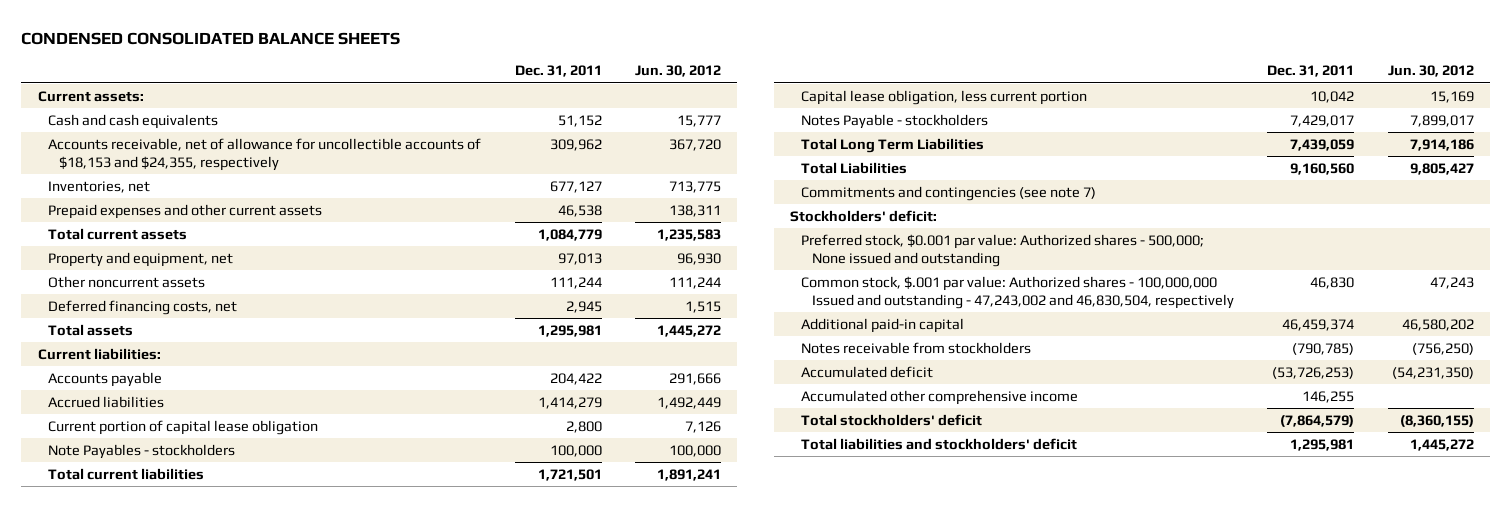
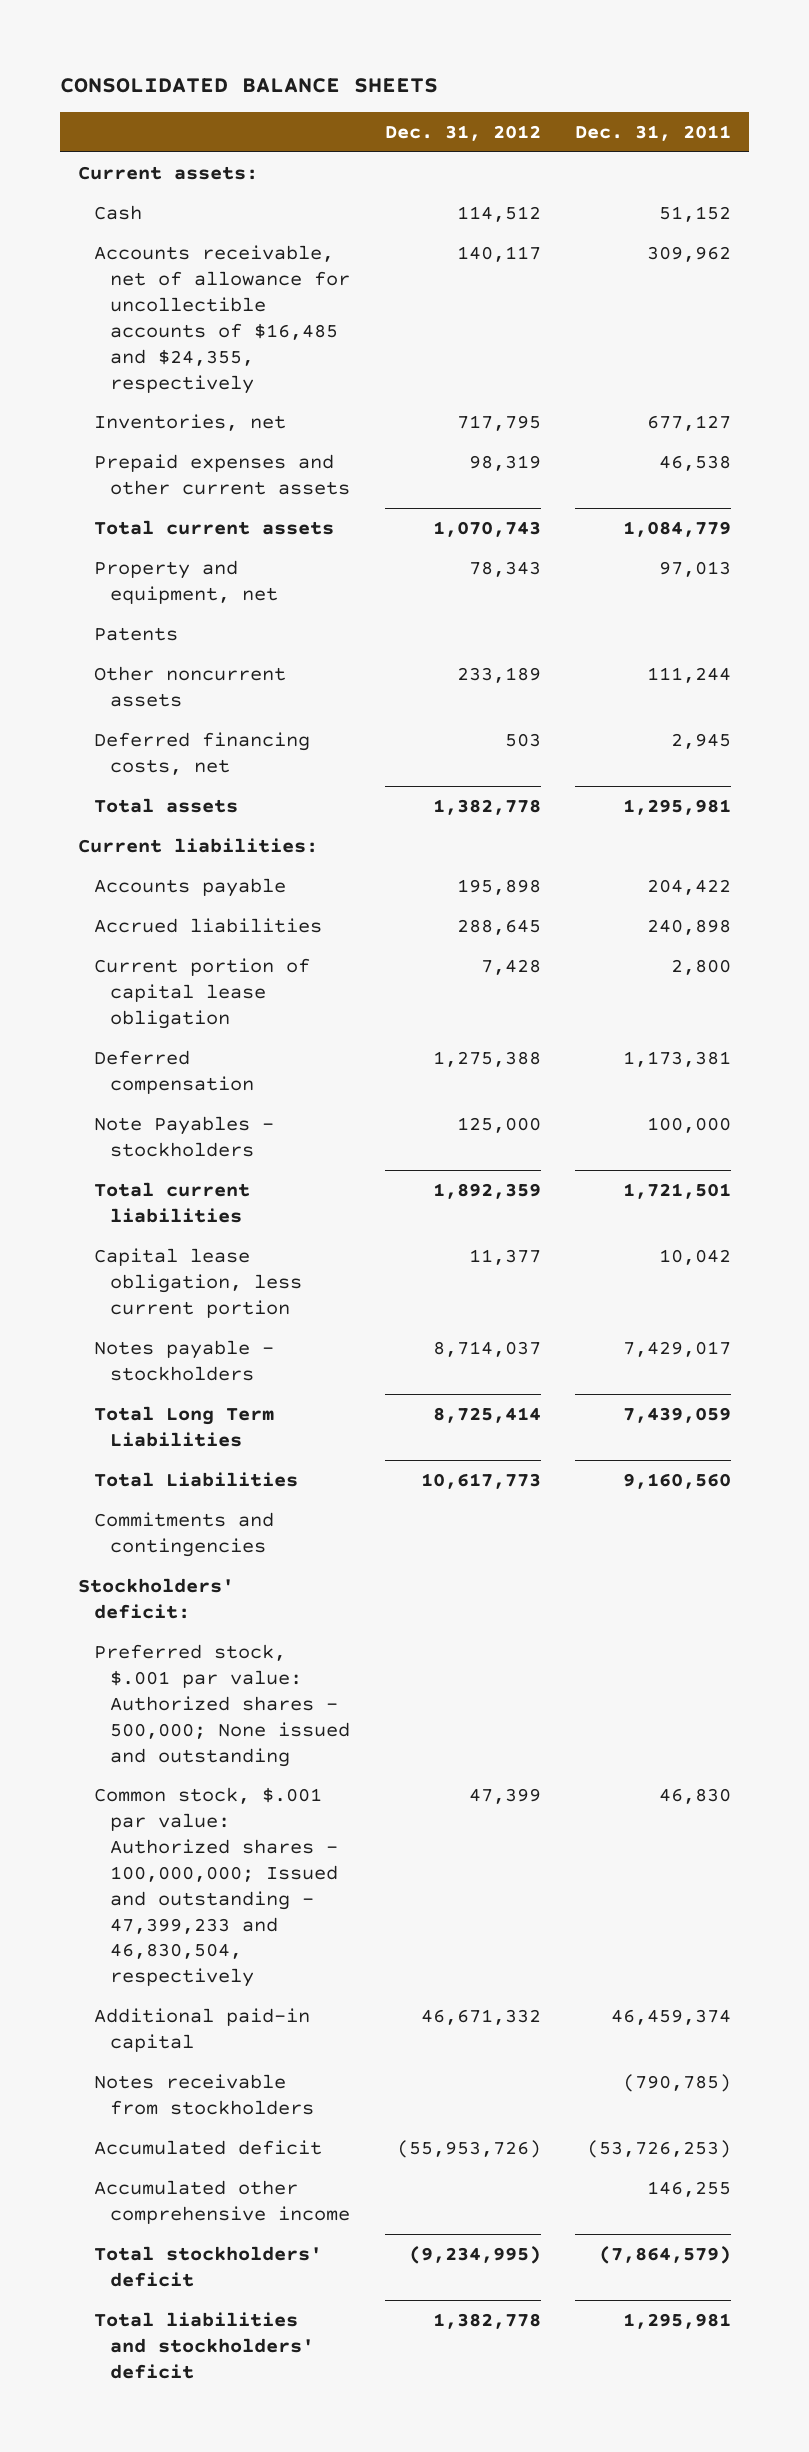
[21,31,401,45] CONDENSED CONSOLIDATED BALANCE SHEETS -> [60,77,439,93] CONSOLIDATED BALANCE SHEETS
[634,65,721,78] Jun. 30, 2012 -> none
none -> [384,124,541,141] Dec. 31, 2012
[48,113,219,129] Cash and cash equivalents -> [93,204,142,220] Cash
[48,137,482,171] Accounts receivable, net of allowance for uncollectible accounts of $18,153 and $24,355, respectively -> [93,244,351,394] Accounts receivable, net of allowance for uncollectible accounts of $16,485 and $24,355, respectively
none -> [93,626,178,641] Patents
[537,396,602,409] 1,414,279 -> [647,918,732,935] 240,898
none -> [93,1049,255,1094] Deferred compensation
[801,113,989,129] Notes Payable - stockholders -> [93,1339,274,1381] Notes payable - stockholders
[801,185,1097,201] Commitments and contingencies (see note 7) -> [93,1511,274,1557] Commitments and contingencies
[801,233,1205,267] Preferred stock, $0.001 par value: Authorized shares - 500,000; None issued and outstanding -> [93,1643,351,1767] Preferred stock, $.001 par value: Authorized shares - 500,000; None issued and outstanding
[801,275,1234,309] Common stock, $.001 par value: Authorized shares - 100,000,000 Issued and outstanding - 47,243,002 and 46,830,504, respectively -> [93,1786,339,1988] Common stock, $.001 par value: Authorized shares - 100,000,000; Issued and outstanding - 47,399,233 and 46,830,504, respectively

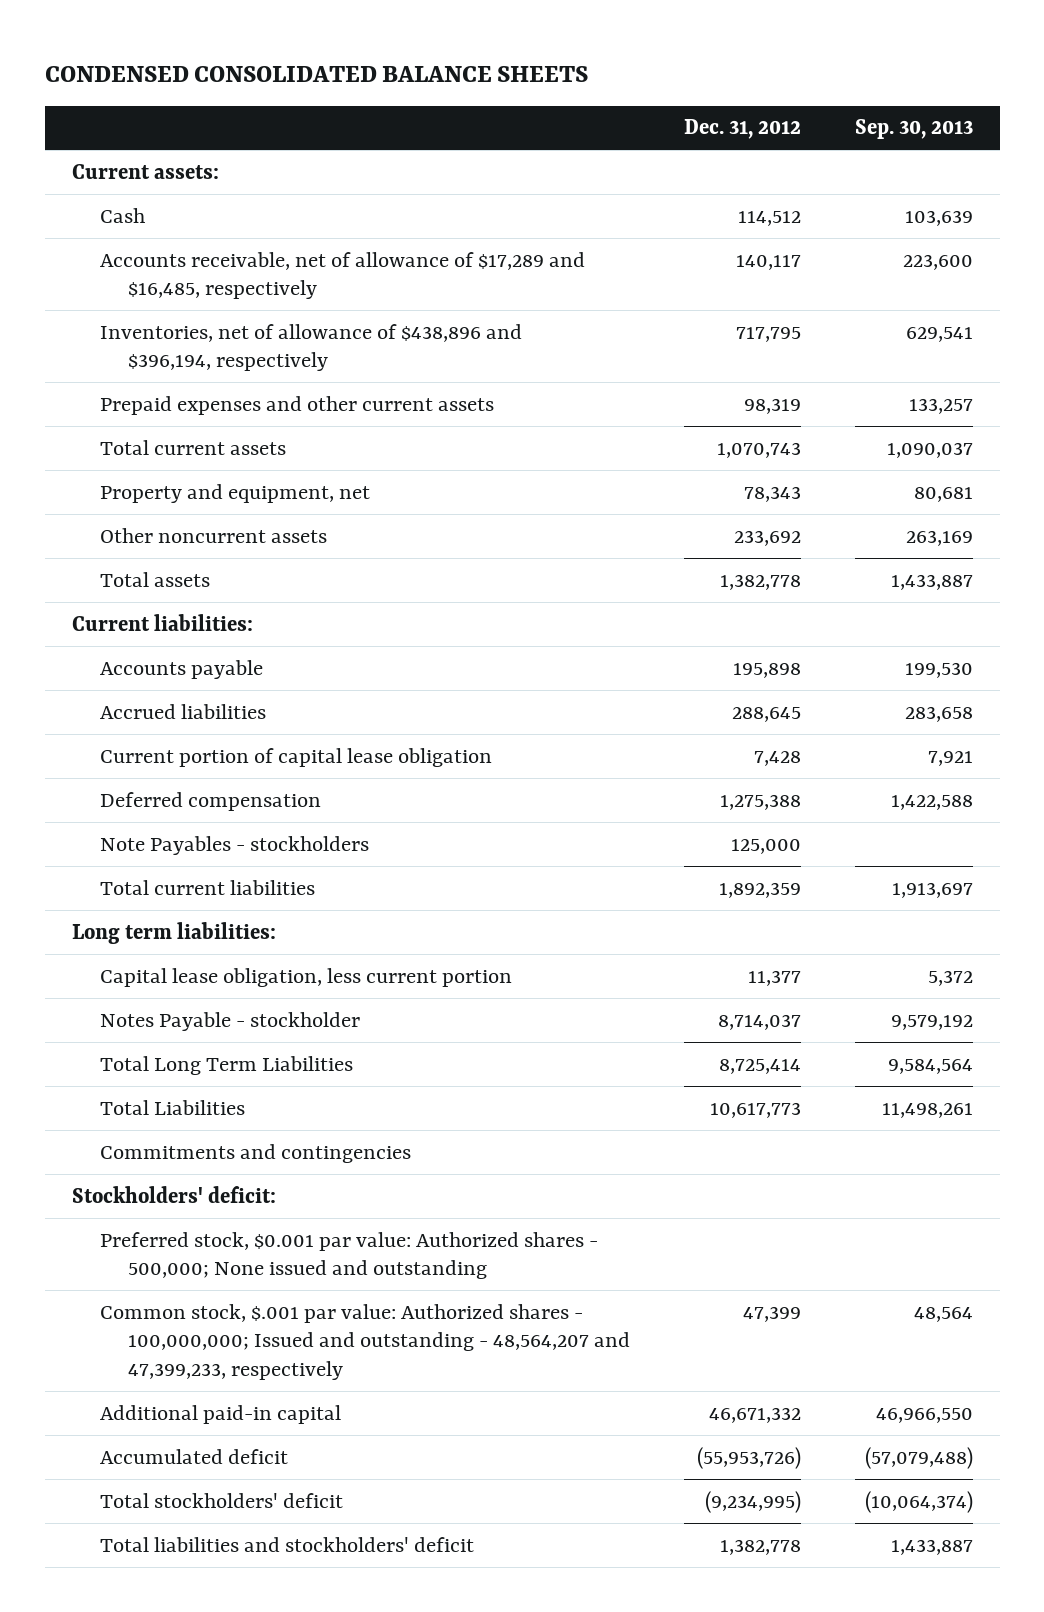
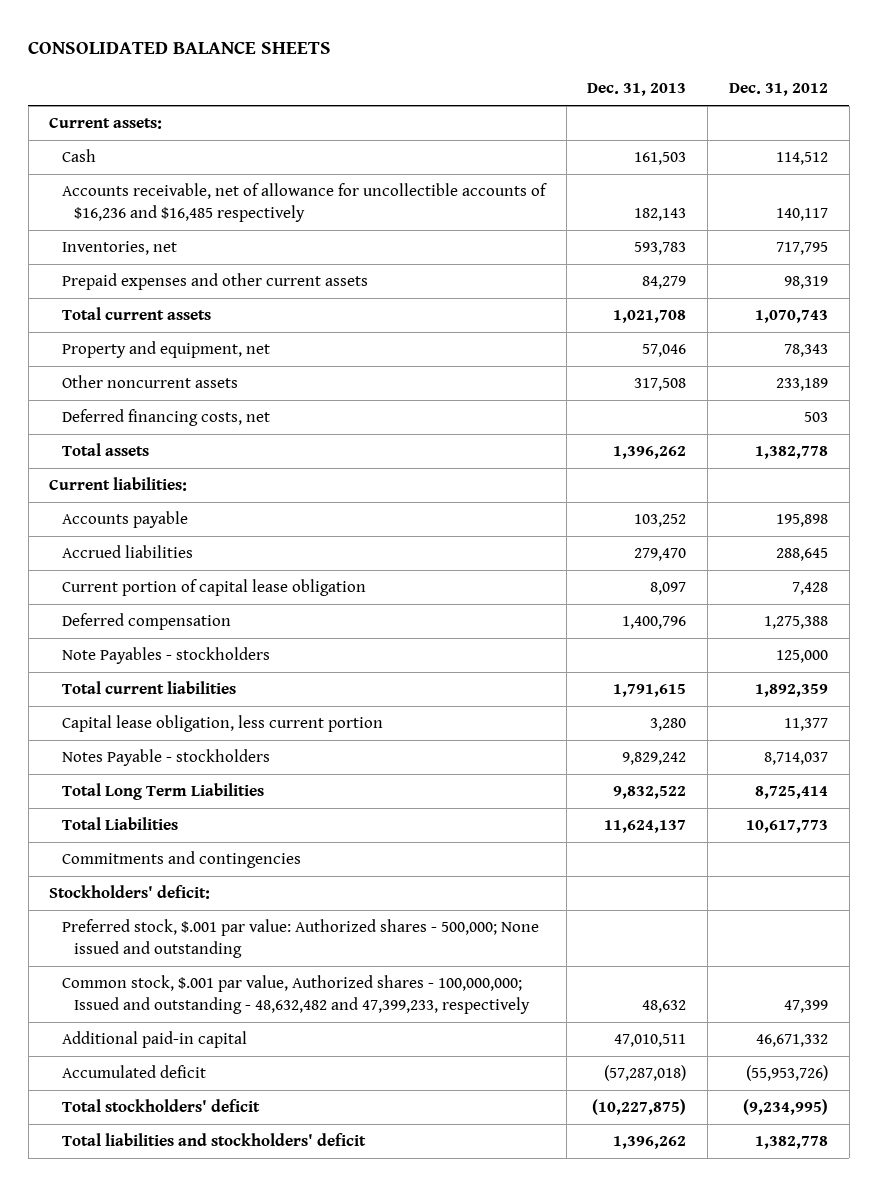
[44,65,588,82] CONDENSED CONSOLIDATED BALANCE SHEETS -> [28,41,332,55] CONSOLIDATED BALANCE SHEETS
[854,119,973,140] Sep. 30, 2013 -> none
none -> [587,83,687,97] Dec. 31, 2013
[99,251,585,300] Accounts receivable, net of allowance of $17,289 and $16,485, respectively -> [61,183,547,222] Accounts receivable, net of allowance for uncollectible accounts of $16,236 and $16,485 respectively
[99,323,522,372] Inventories, net of allowance of $438,896 and $396,194, respectively -> [61,241,177,256] Inventories, net
[733,529,801,546] 233,692 -> [776,378,829,392] 233,189
none -> [61,409,270,427] Deferred financing costs, net
[71,921,276,944] Long term liabilities: -> none
[99,1011,360,1031] Notes Payable - stockholder -> [61,749,270,767] Notes Payable - stockholders
[99,1231,598,1280] Preferred stock, $0.001 par value: Authorized shares - 500,000; None issued and outstanding -> [61,919,539,958] Preferred stock, $.001 par value: Authorized shares - 500,000; None issued and outstanding
[99,1303,630,1380] Common stock, $.001 par value: Authorized shares - 100,000,000; Issued and outstanding - 48,564,207 and 47,399,233, respectively -> [61,975,531,1014] Common stock, $.001 par value, Authorized shares - 100,000,000; Issued and outstanding - 48,632,482 and 47,399,233, respectively

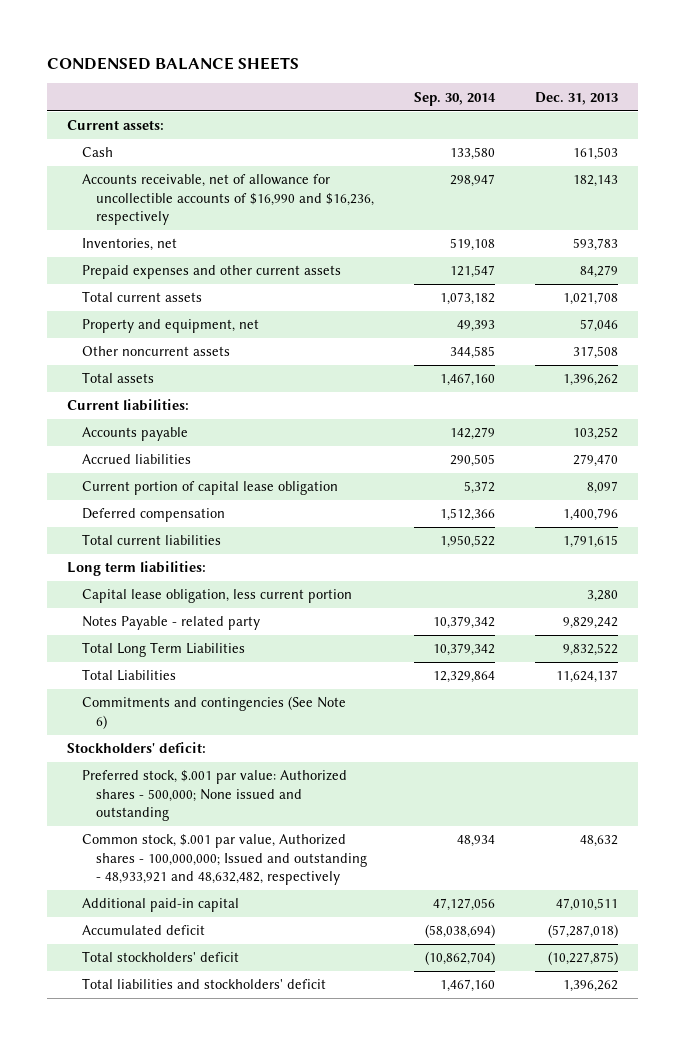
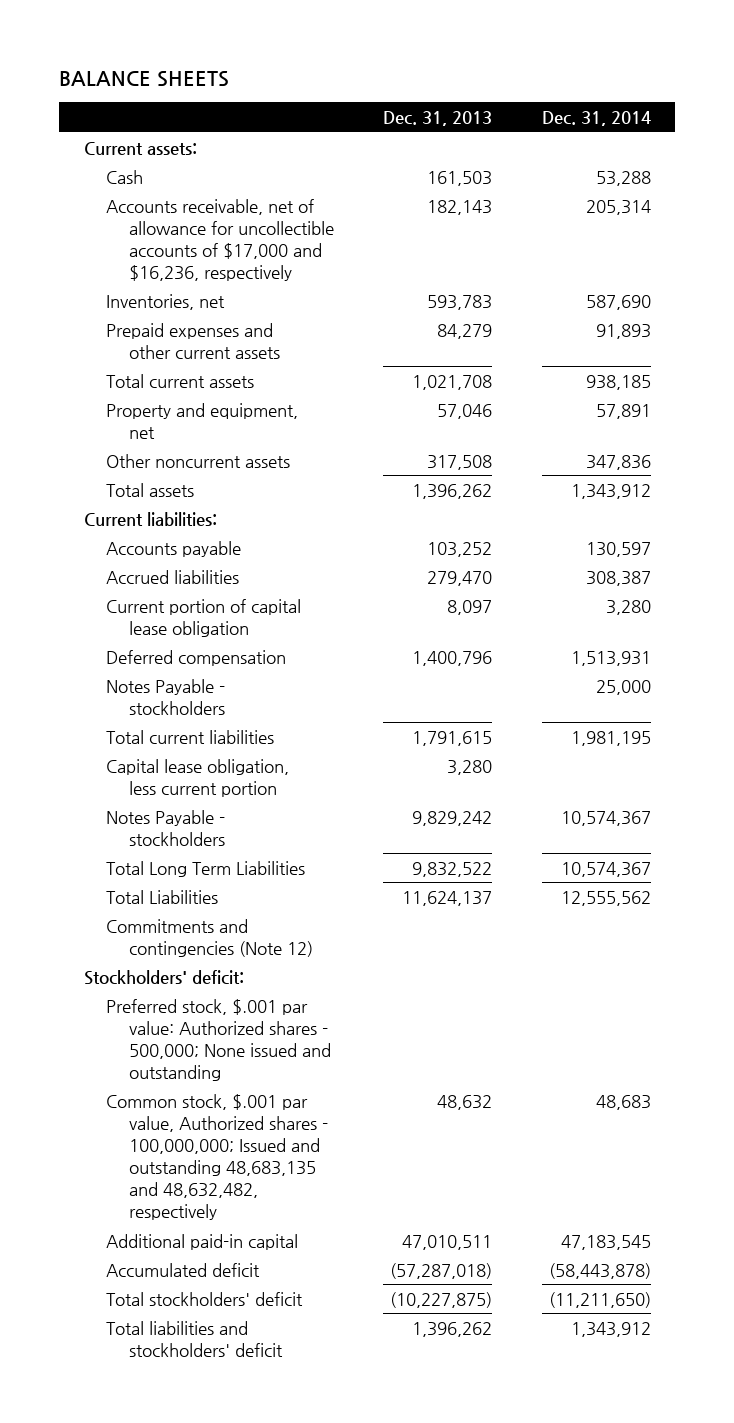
[46,57,299,71] CONDENSED BALANCE SHEETS -> [59,71,230,88] BALANCE SHEETS
[414,91,497,106] Sep. 30, 2014 -> none
none -> [541,111,651,127] Dec. 31, 2014
[81,174,375,226] Accounts receivable, net of allowance for uncollectible accounts of $16,990 and $16,236, respectively -> [106,198,334,281] Accounts receivable, net of allowance for uncollectible accounts of $17,000 and $16,236, respectively
none -> [106,678,226,715] Notes Payable - stockholders
[66,561,206,577] Long term liabilities: -> none
[81,616,260,631] Notes Payable - related party -> [106,809,226,846] Notes Payable - stockholders
[81,696,346,729] Commitments and contingencies (See Note 6) -> [106,918,313,957] Commitments and contingencies (Note 12)
[81,834,368,886] Common stock, $.001 par value, Authorized shares - 100,000,000; Issued and outstanding - 48,933,921 and 48,632,482, respectively -> [106,1093,328,1220] Common stock, $.001 par value, Authorized shares - 100,000,000; Issued and outstanding 48,683,135 and 48,632,482, respectively

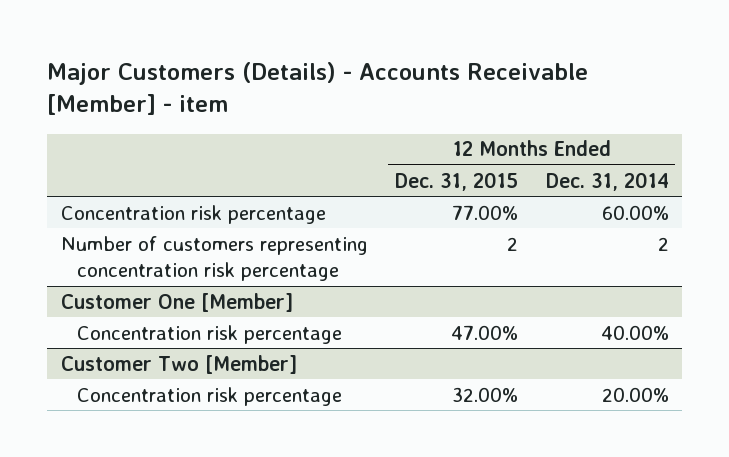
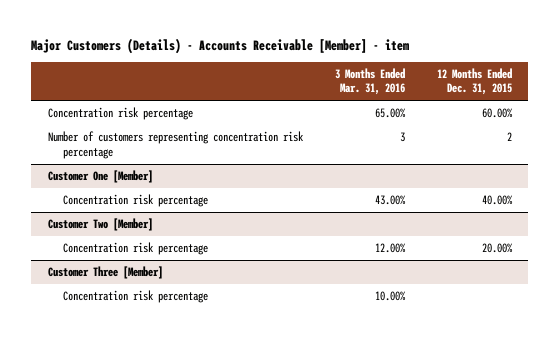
[545,171,669,191] Dec. 31, 2014 -> none
none -> [334,67,405,96] 3 Months Ended Mar. 31, 2016
[452,204,519,220] 77.00% -> [482,108,514,119] 60.00%
[451,324,519,340] 47.00% -> [482,195,514,206] 40.00%
[452,386,519,402] 32.00% -> [482,243,514,254] 20.00%
none -> [47,266,163,280] Customer Three [Member]
none -> [63,290,209,304] Concentration risk percentage

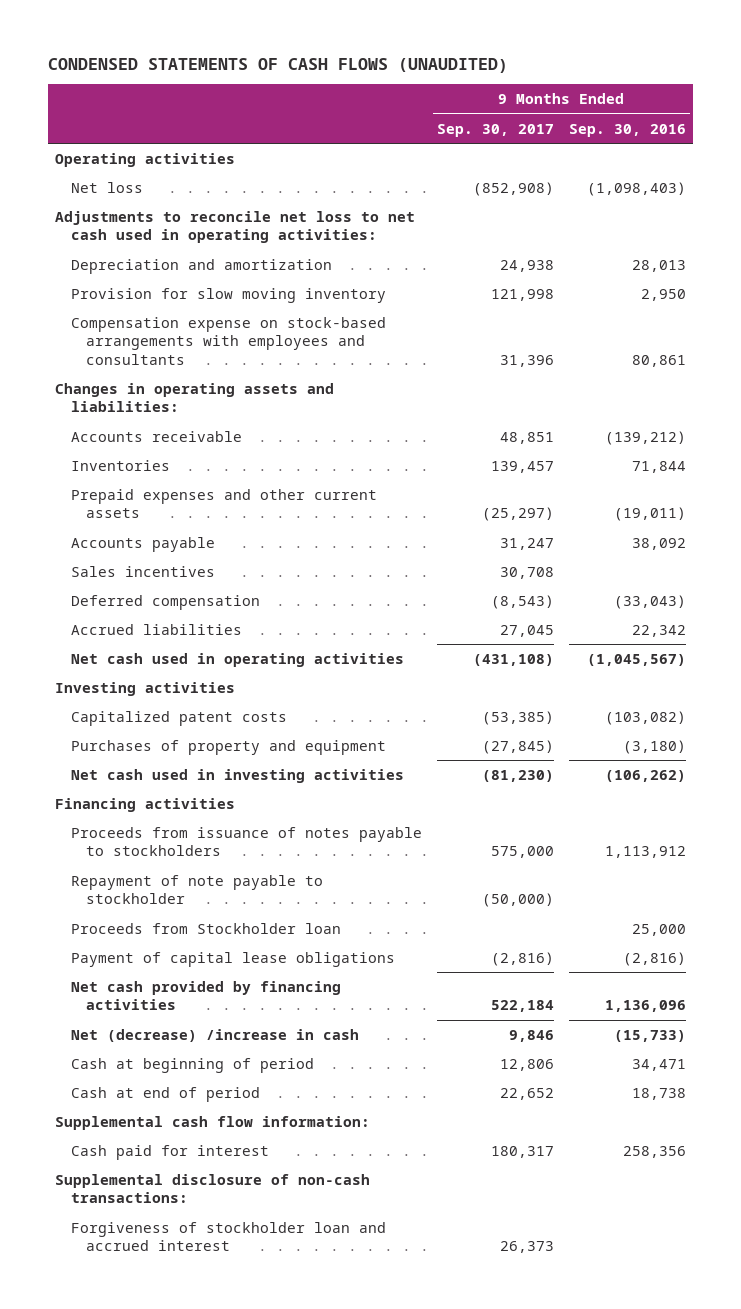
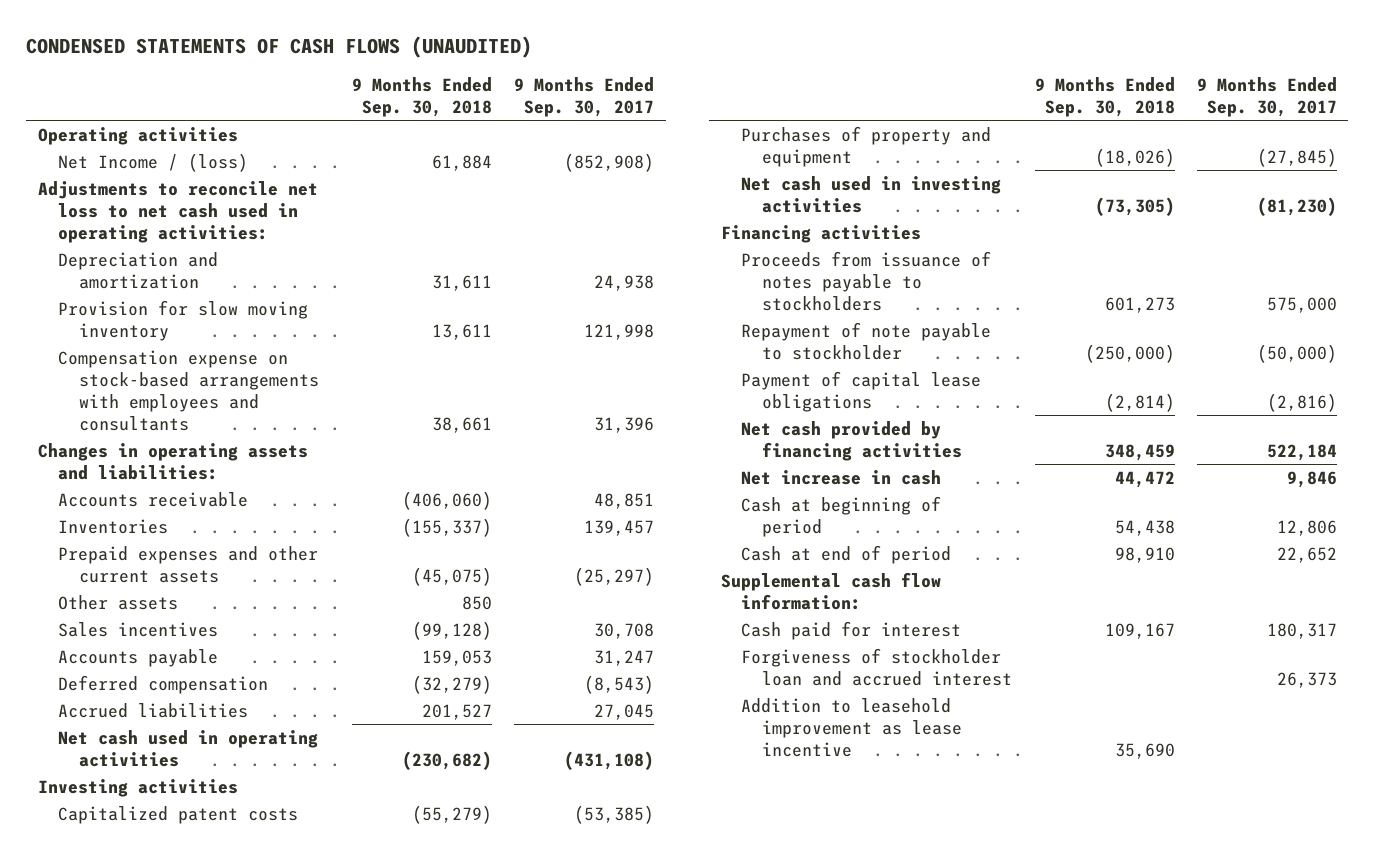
[568,123,686,137] Sep. 30, 2016 -> none
none -> [351,76,492,117] 9 Months Ended Sep. 30, 2018
[70,181,143,193] Net loss -> [58,152,249,172] Net Income / (loss)
none -> [58,594,179,610] Other assets
[70,536,215,552] Accounts payable -> [58,648,219,667] Accounts payable
[70,922,341,934] Proceeds from Stockholder loan -> none
[70,1028,359,1042] Net (decrease) /increase in cash -> [741,469,942,485] Net increase in cash
[55,1173,371,1204] Supplemental disclosure of non-cash transactions: -> none
none -> [741,697,962,757] Addition to leasehold improvement as lease incentive

